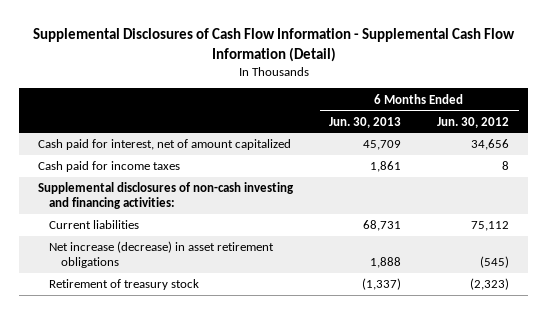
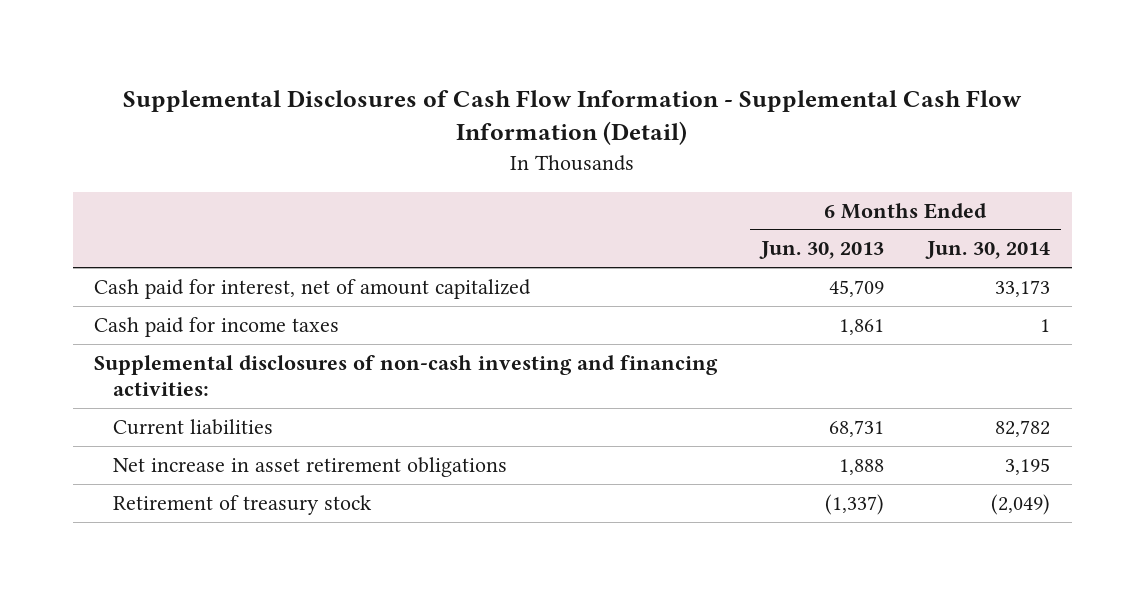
[437,116,510,128] Jun. 30, 2012 -> none
none -> [924,241,1050,260] Jun. 30, 2014
[49,241,275,268] Net increase (decrease) in asset retirement obligations -> [113,456,508,477] Net increase in asset retirement obligations

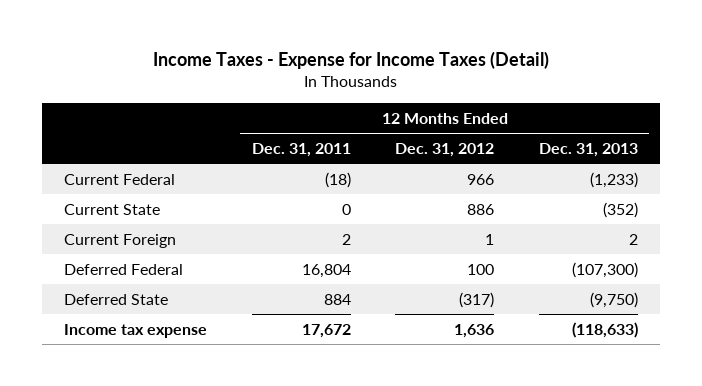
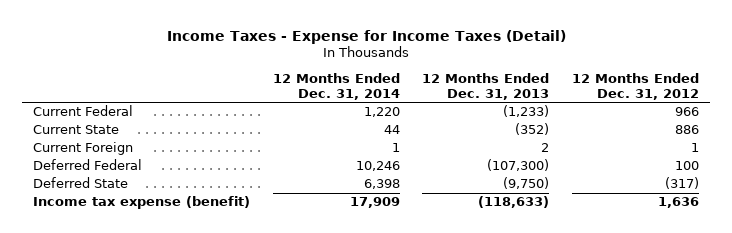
[251,142,351,157] Dec. 31, 2011 -> none
none -> [272,72,400,100] 12 Months Ended Dec. 31, 2014
[63,323,207,338] Income tax expense -> [32,196,250,210] Income tax expense (benefit)

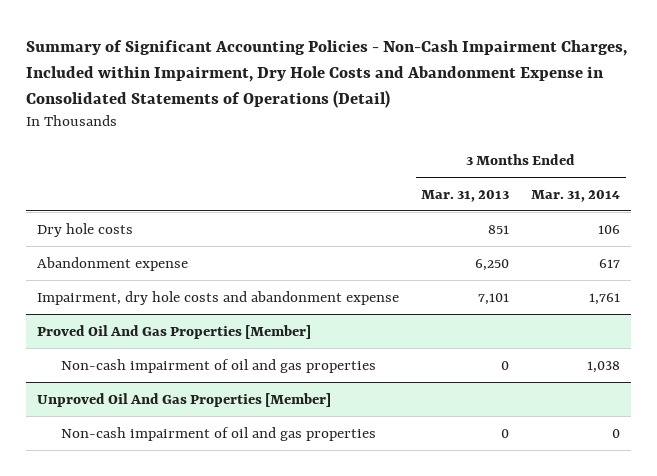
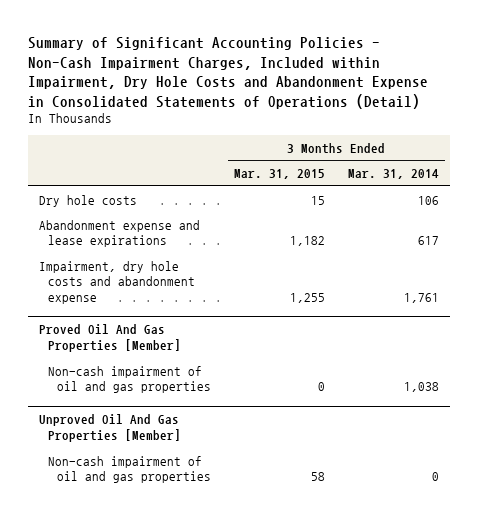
[421,189,510,202] Mar. 31, 2013 -> none
none -> [233,169,325,180] Mar. 31, 2015
[37,256,189,271] Abandonment expense -> [39,219,201,248] Abandonment expense and lease expirations

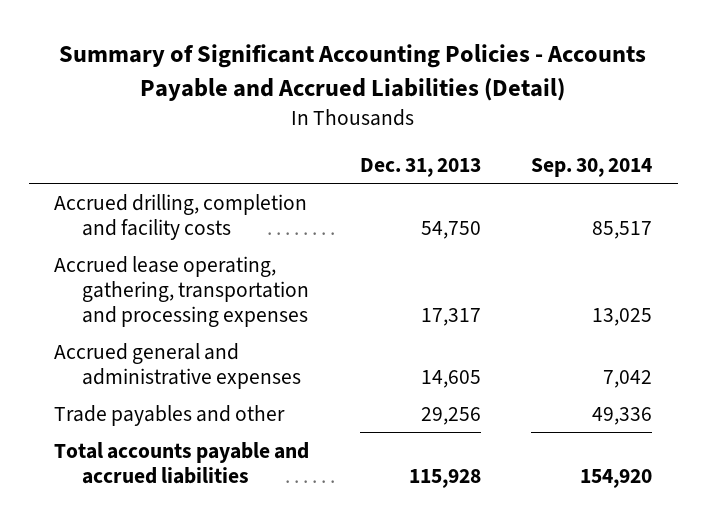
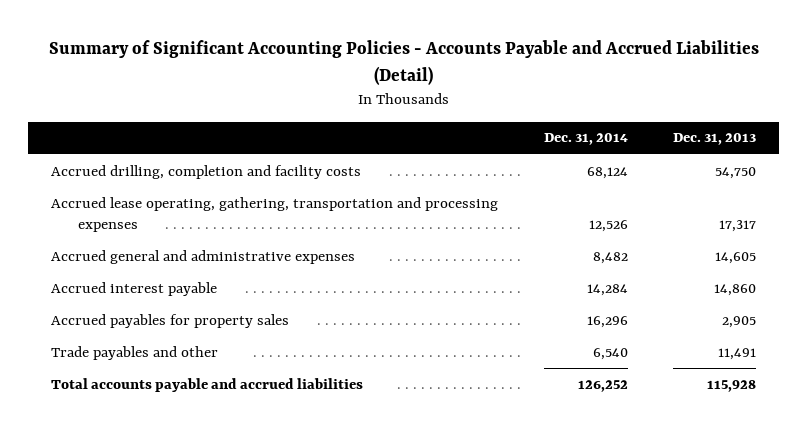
[531,157,653,177] Sep. 30, 2014 -> none
none -> [543,133,628,146] Dec. 31, 2014
none -> [50,281,217,296] Accrued interest payable
none -> [50,313,289,328] Accrued payables for property sales
[420,406,481,425] 29,256 -> [718,347,757,360] 11,491

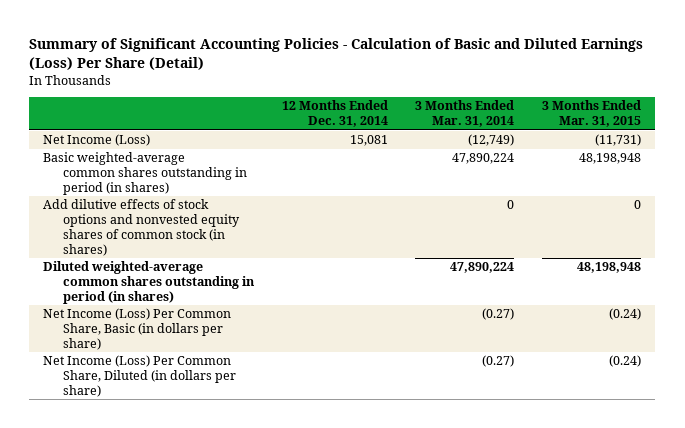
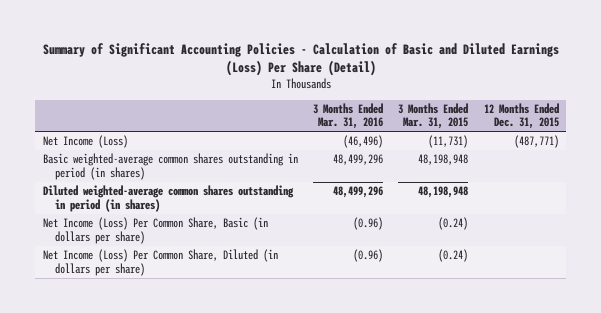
[281,100,388,128] 12 Months Ended Dec. 31, 2014 -> none
[415,100,515,128] 3 Months Ended Mar. 31, 2014 -> none
none -> [313,102,384,130] 3 Months Ended Mar. 31, 2016
none -> [483,102,559,130] 12 Months Ended Dec. 31, 2015
[43,199,240,256] Add dilutive effects of stock options and nonvested equity shares of common stock (in shares) -> none

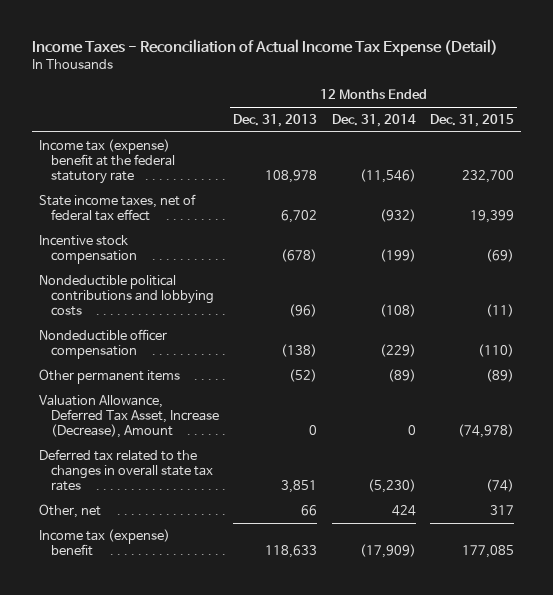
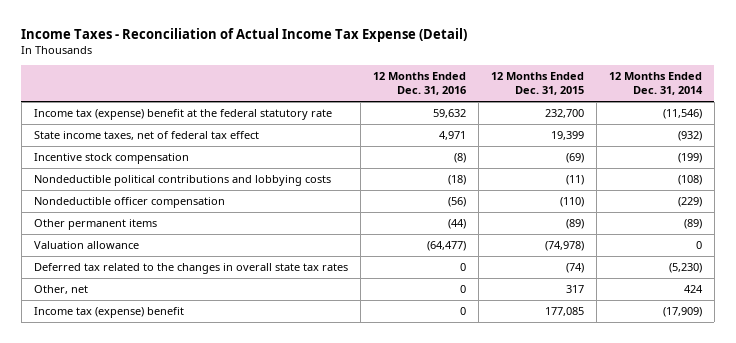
[233,114,318,128] Dec. 31, 2013 -> none
none -> [372,71,466,96] 12 Months Ended Dec. 31, 2016
[38,395,220,439] Valuation Allowance, Deferred Tax Asset, Increase (Decrease), Amount -> [33,240,139,249] Valuation allowance

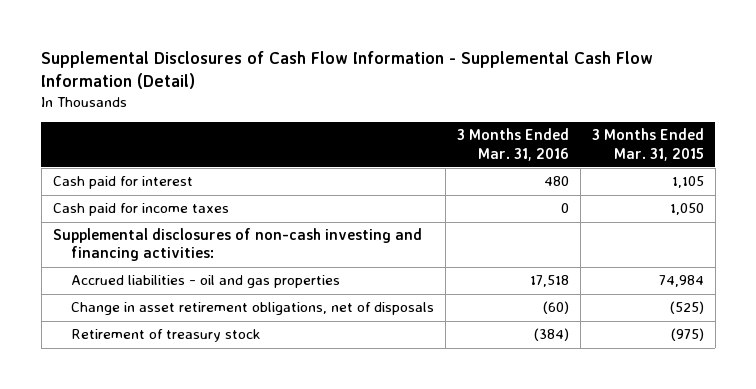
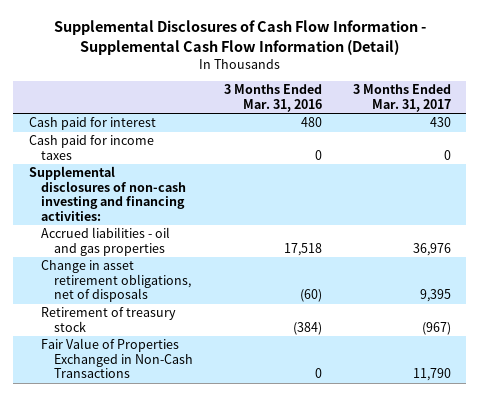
[591,128,704,161] 3 Months Ended Mar. 31, 2015 -> none
none -> [352,84,451,112] 3 Months Ended Mar. 31, 2017
none -> [41,338,194,379] Fair Value of Properties Exchanged in Non-Cash Transactions

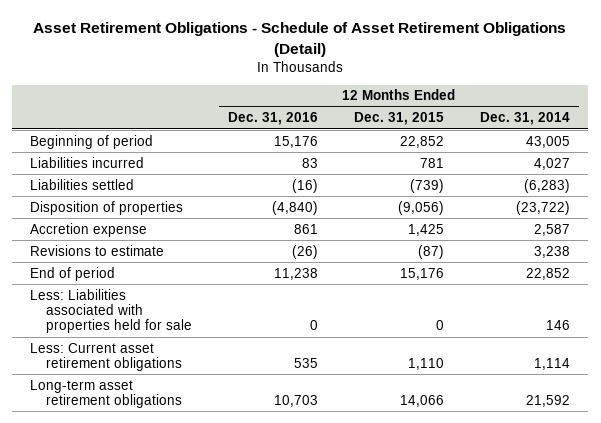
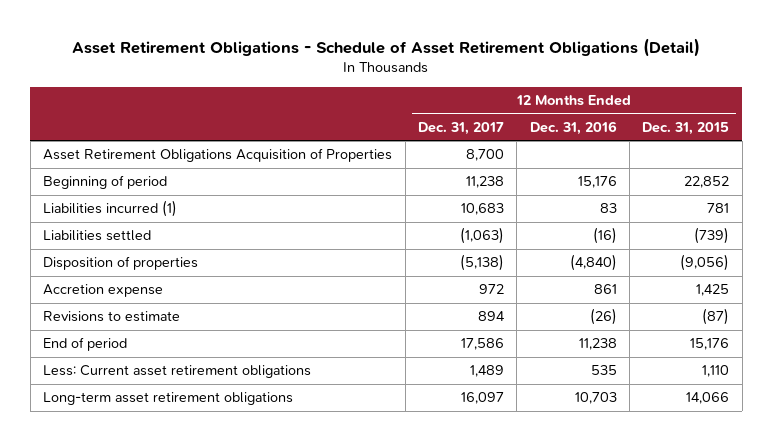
[480,112,571,126] Dec. 31, 2014 -> none
none -> [417,121,504,135] Dec. 31, 2017
none -> [43,148,393,163] Asset Retirement Obligations Acquisition of Properties
[30,156,145,168] Liabilities incurred -> [43,200,178,218] Liabilities incurred (1)
[30,288,193,334] Less: Liabilities associated with properties held for sale -> none

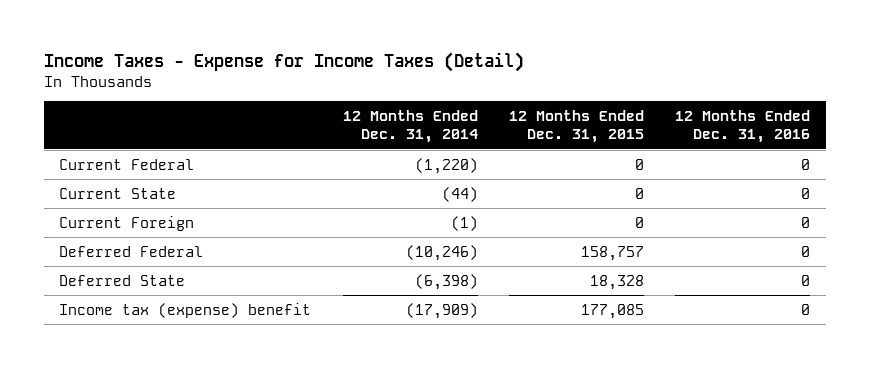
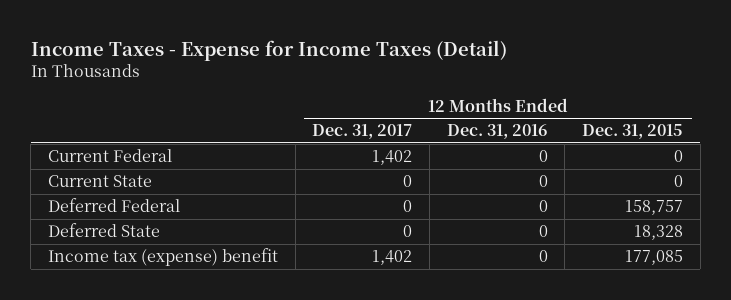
[342,110,478,144] 12 Months Ended Dec. 31, 2014 -> none
none -> [312,124,413,140] Dec. 31, 2017
[59,215,195,231] Current Foreign -> none

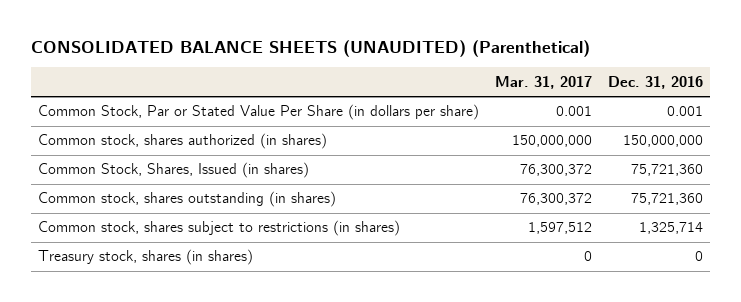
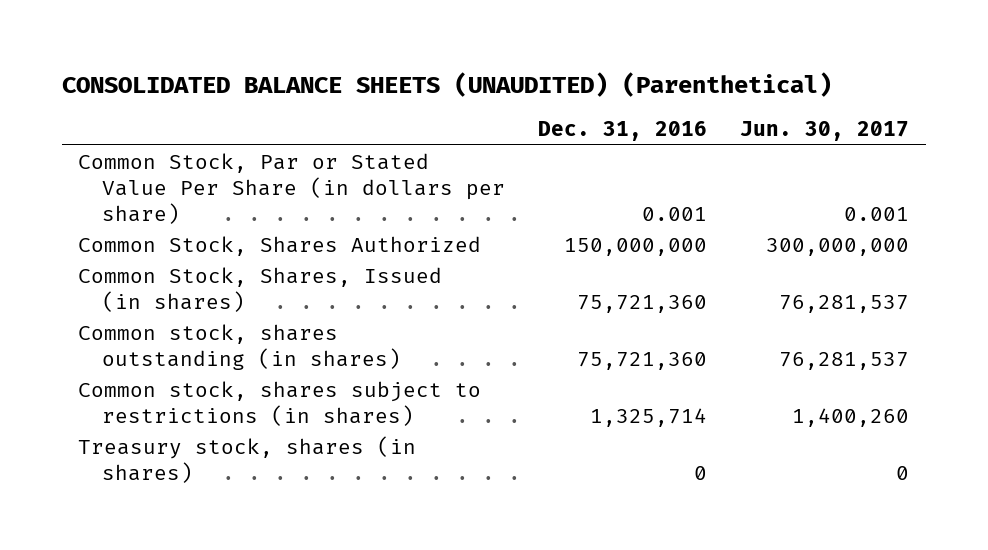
[495,75,593,89] Mar. 31, 2017 -> none
none -> [740,121,910,142] Jun. 30, 2017
[38,133,328,150] Common stock, shares authorized (in shares) -> [78,235,482,256] Common Stock, Shares Authorized

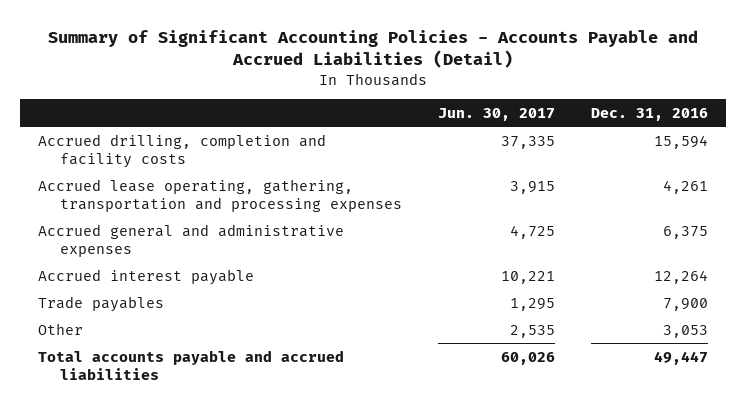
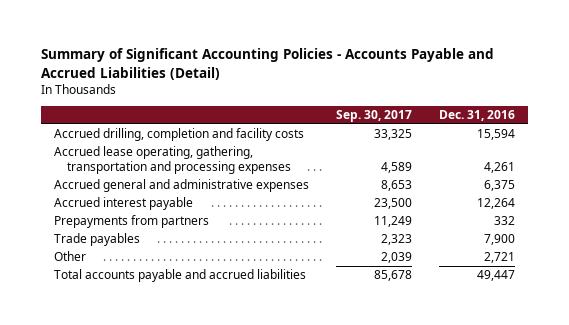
[437,107,555,121] Jun. 30, 2017 -> none
none -> [335,109,412,122] Sep. 30, 2017
none -> [54,215,210,229] Prepayments from partners
[662,324,708,338] 3,053 -> [483,252,515,264] 2,721

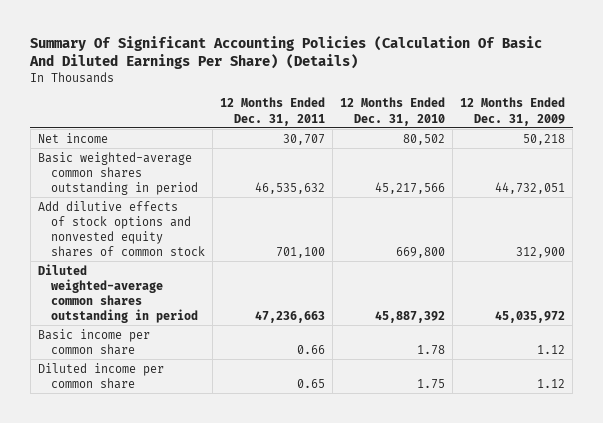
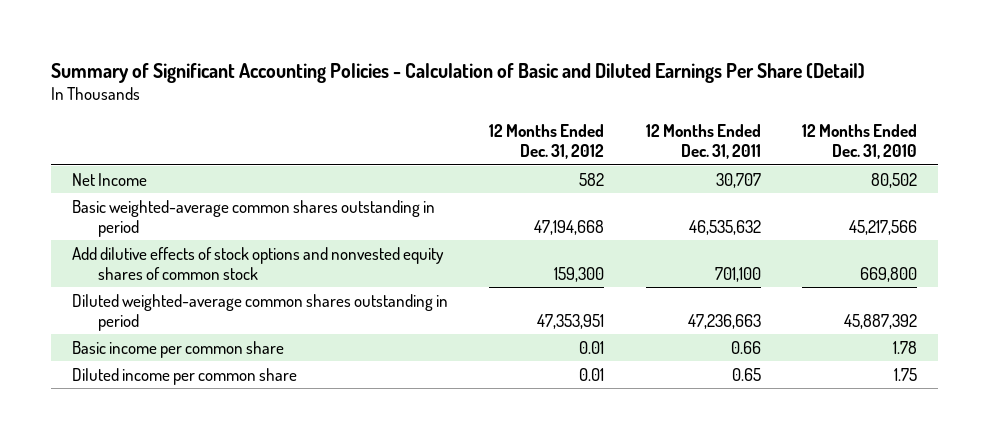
[29,36,543,70] Summary Of Significant Accounting Policies (Calculation Of Basic And Diluted Earnings Per Share) (Details) -> [51,62,866,83] Summary of Significant Accounting Policies - Calculation of Basic and Diluted Earnings Per Share (Detail)
[460,97,566,126] 12 Months Ended Dec. 31, 2009 -> none
none -> [489,124,605,160] 12 Months Ended Dec. 31, 2012
[37,132,108,143] Net income -> [72,172,148,186] Net Income

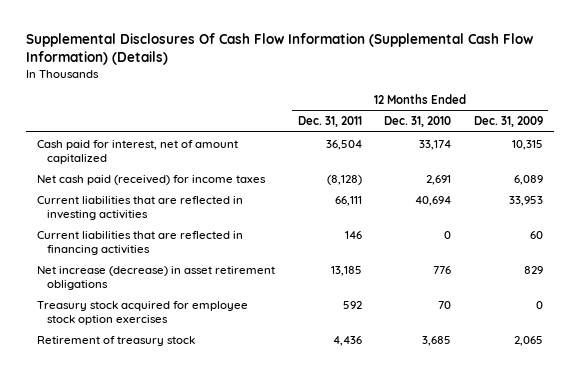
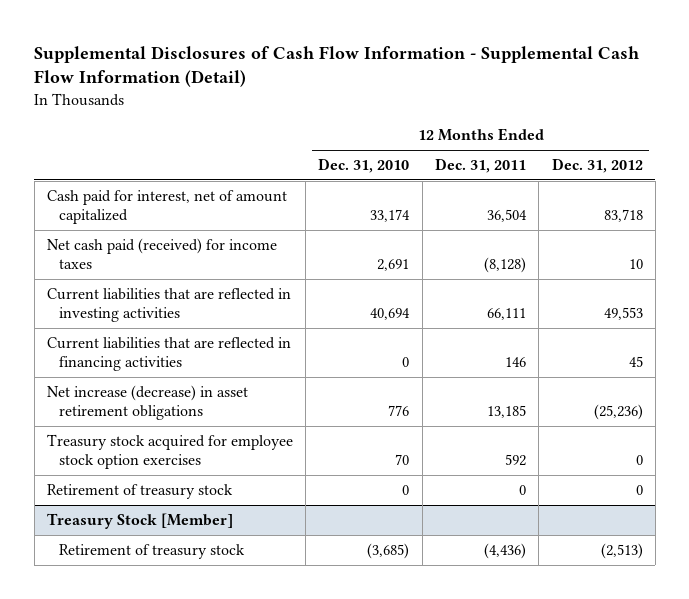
[26,33,534,66] Supplemental Disclosures Of Cash Flow Information (Supplemental Cash Flow Information) (Details) -> [34,45,640,88] Supplemental Disclosures of Cash Flow Information - Supplemental Cash Flow Information (Detail)
[473,116,543,128] Dec. 31, 2009 -> none
none -> [551,158,643,174] Dec. 31, 2012
[332,335,362,346] 4,436 -> [519,485,527,496] 0
[422,335,452,346] 3,685 -> [402,485,410,496] 0
none -> [46,513,233,530] Treasury Stock [Member]
none -> [59,544,246,560] Retirement of treasury stock

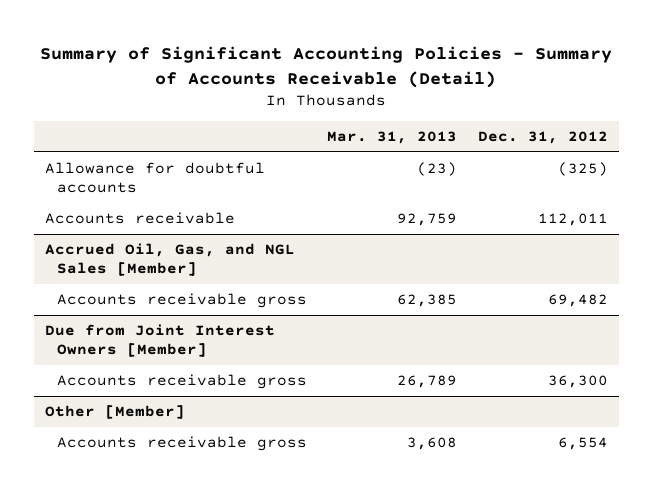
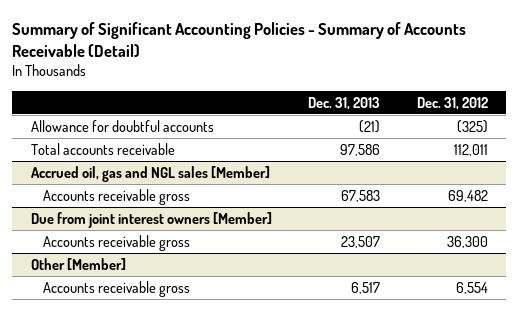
[327,131,458,145] Mar. 31, 2013 -> none
none -> [308,96,381,110] Dec. 31, 2013
[44,212,235,225] Accounts receivable -> [30,142,175,155] Total accounts receivable
[44,243,295,277] Accrued Oil, Gas, and NGL Sales [Member] -> [30,165,270,182] Accrued oil, gas and NGL sales [Member]
[44,324,275,358] Due from Joint Interest Owners [Member] -> [30,211,272,228] Due from joint interest owners [Member]

